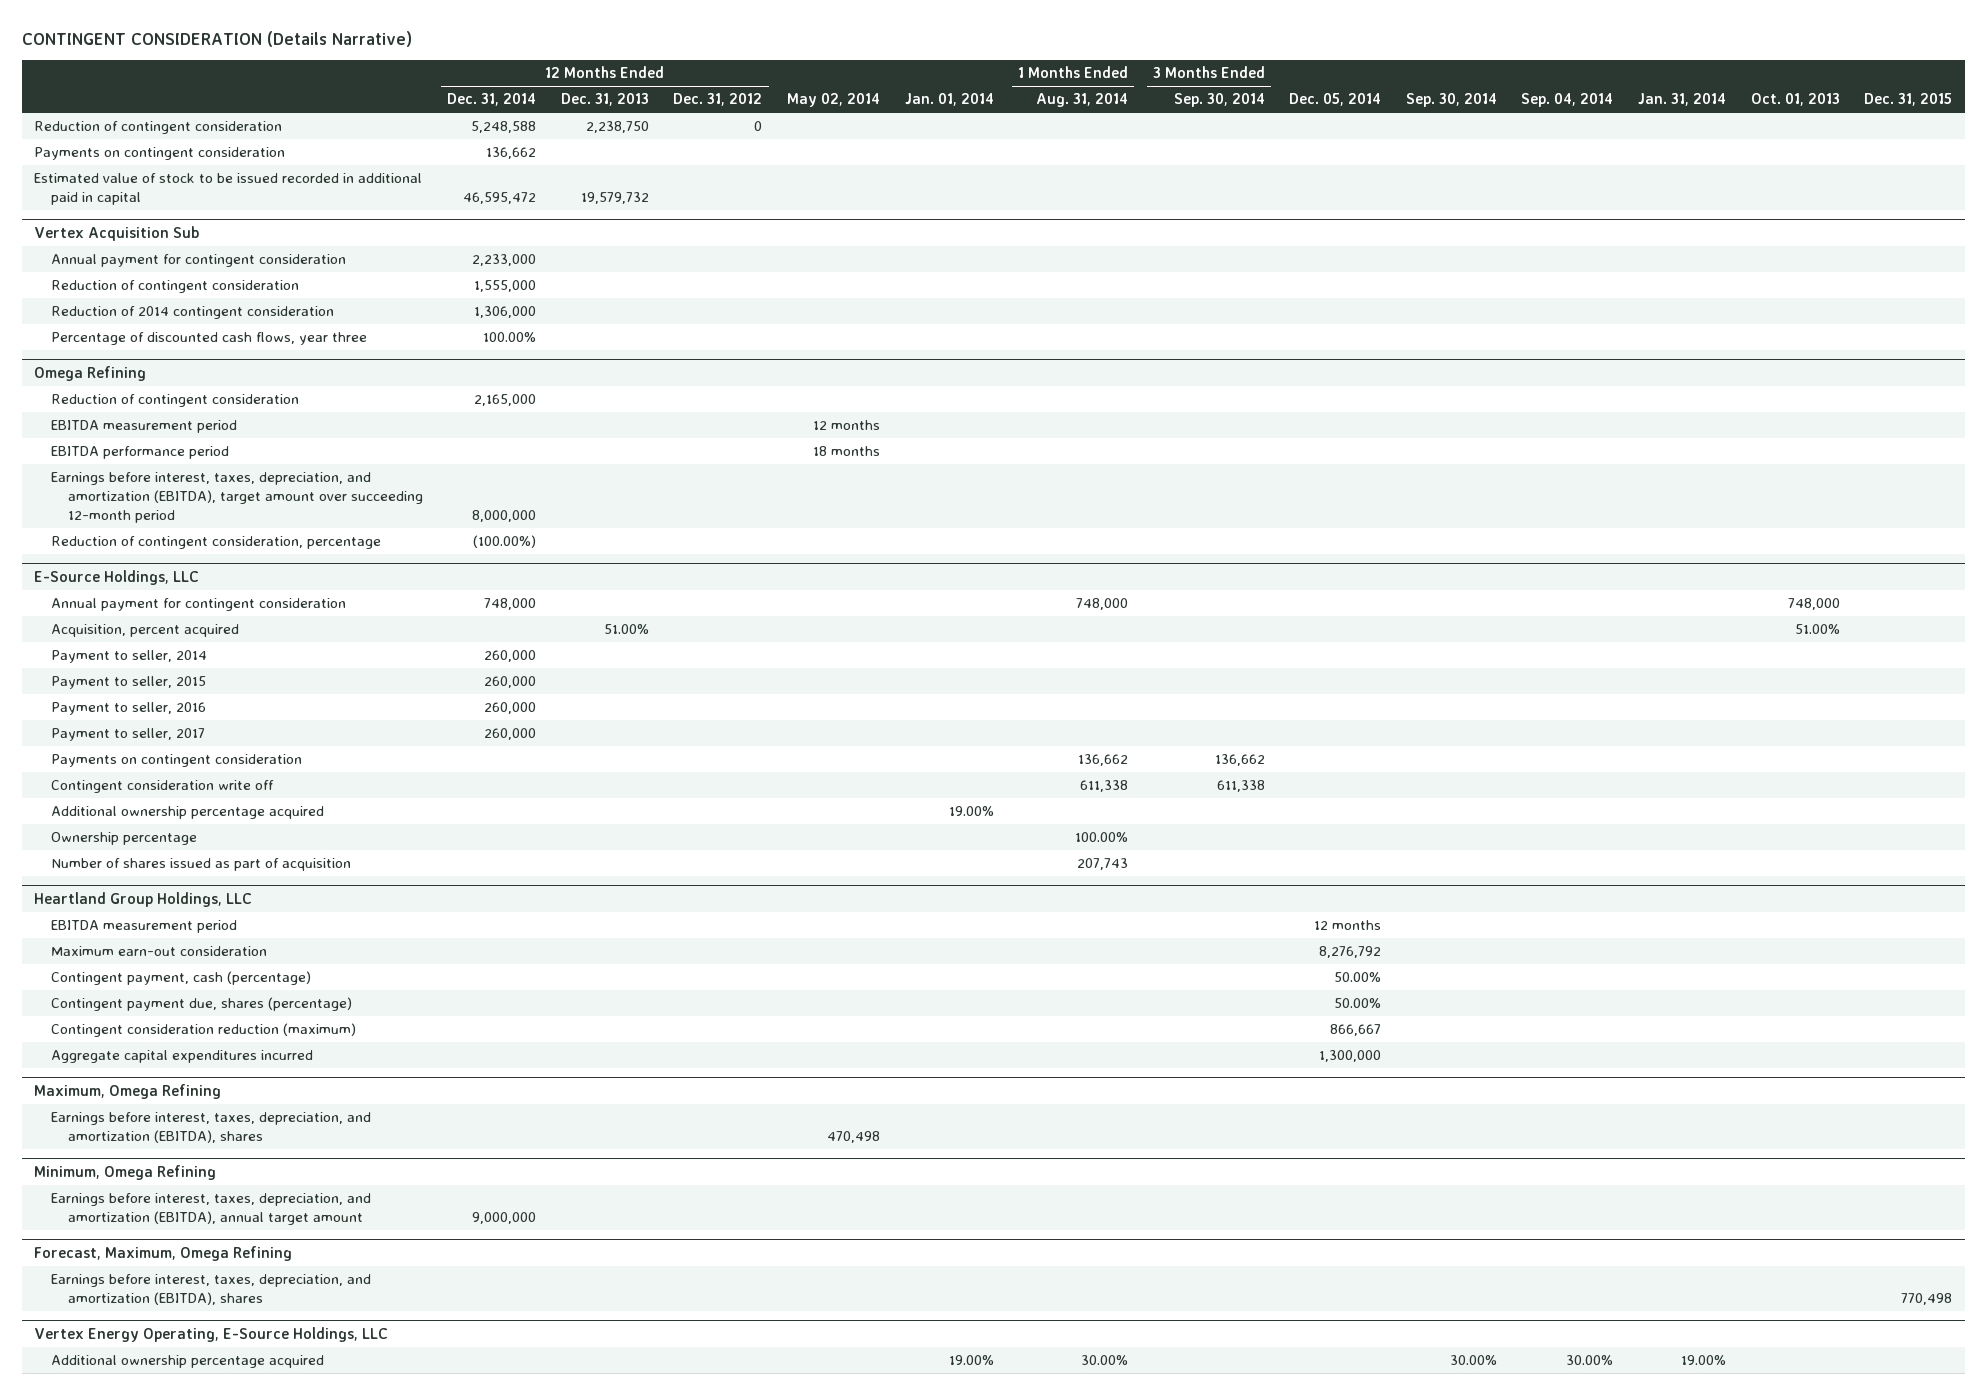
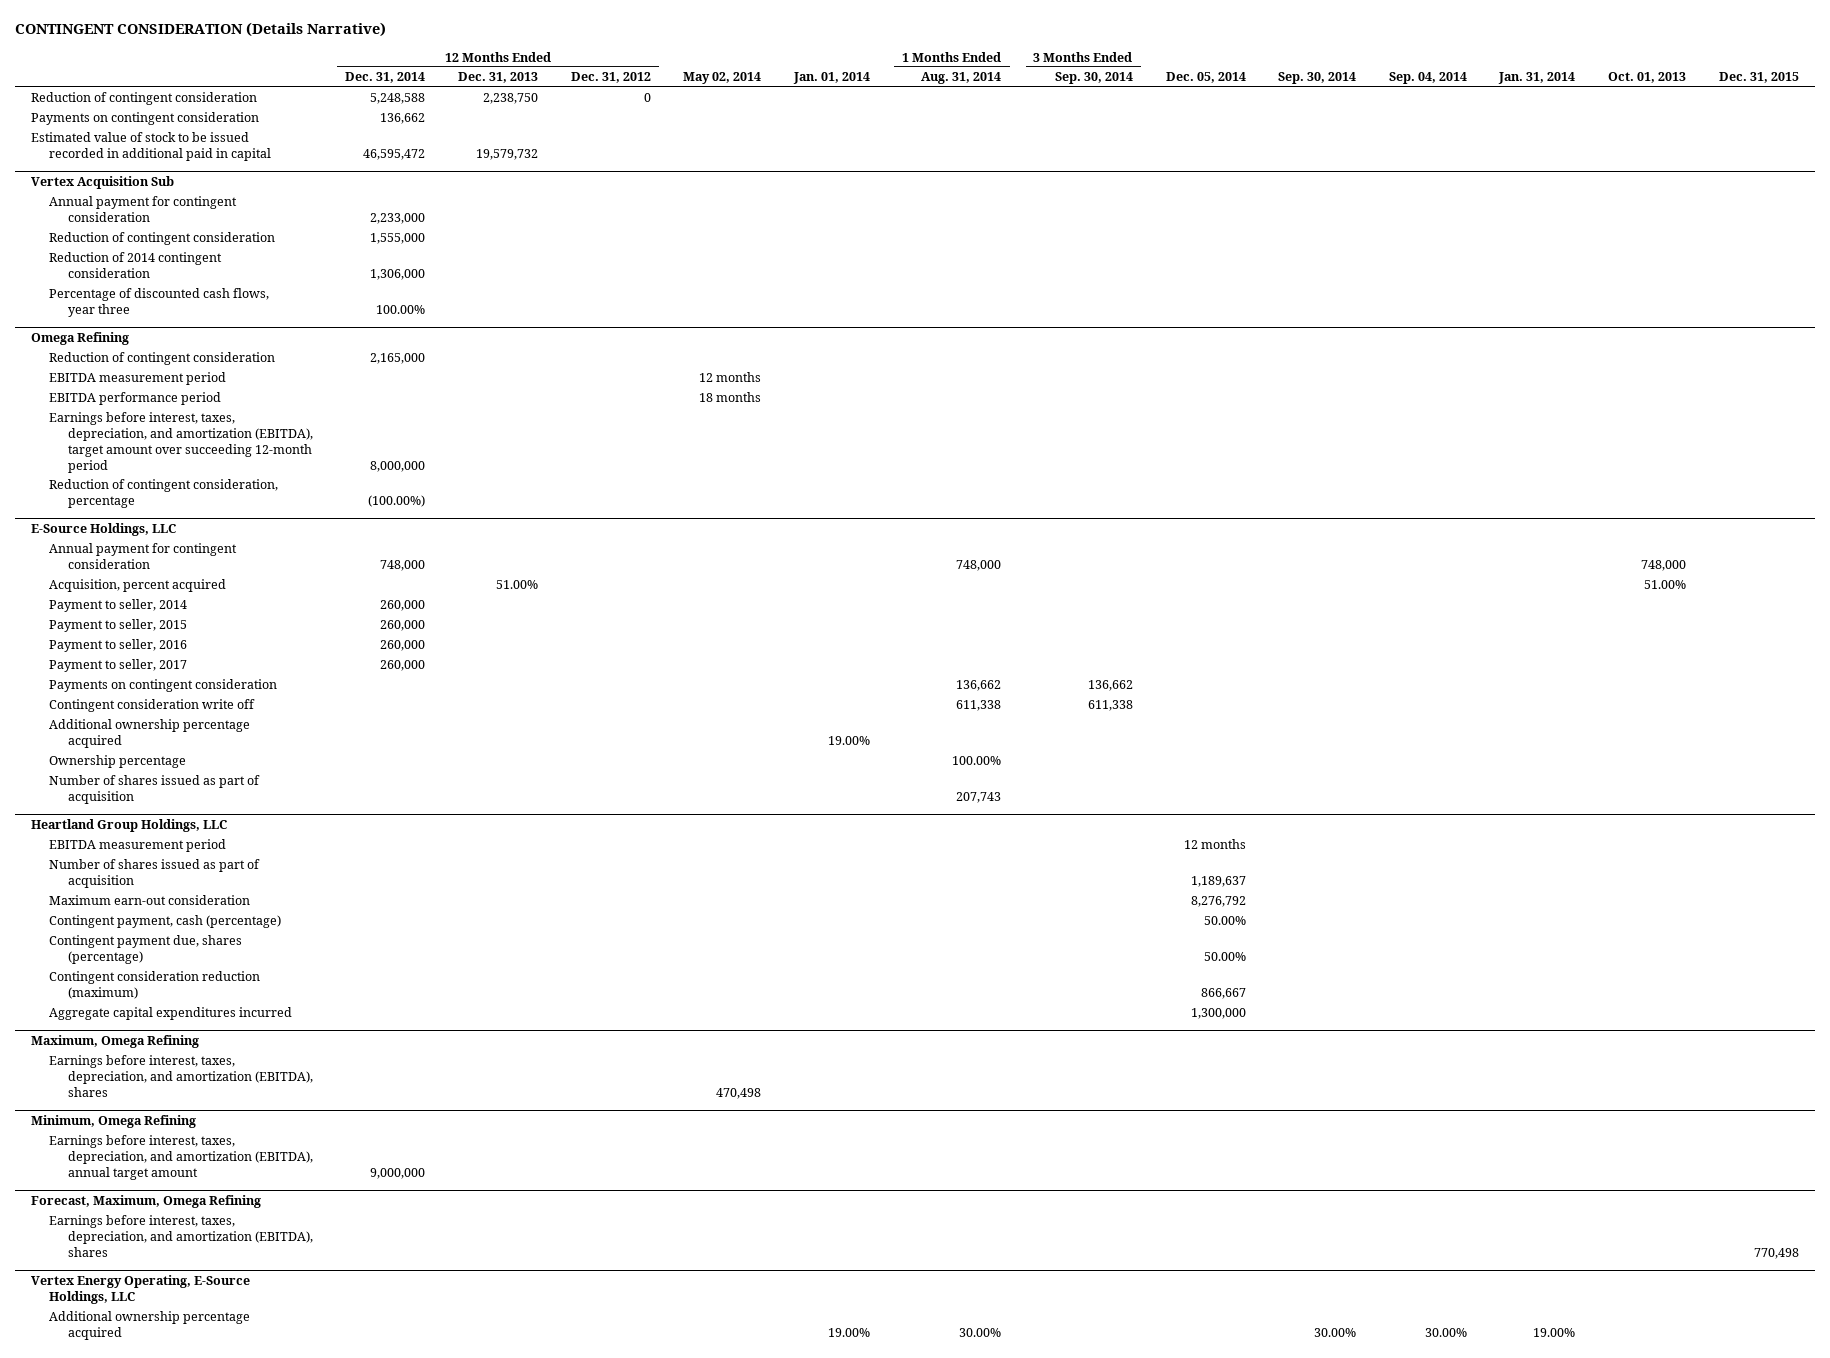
none -> [49,859,261,889] Number of shares issued as part of acquisition

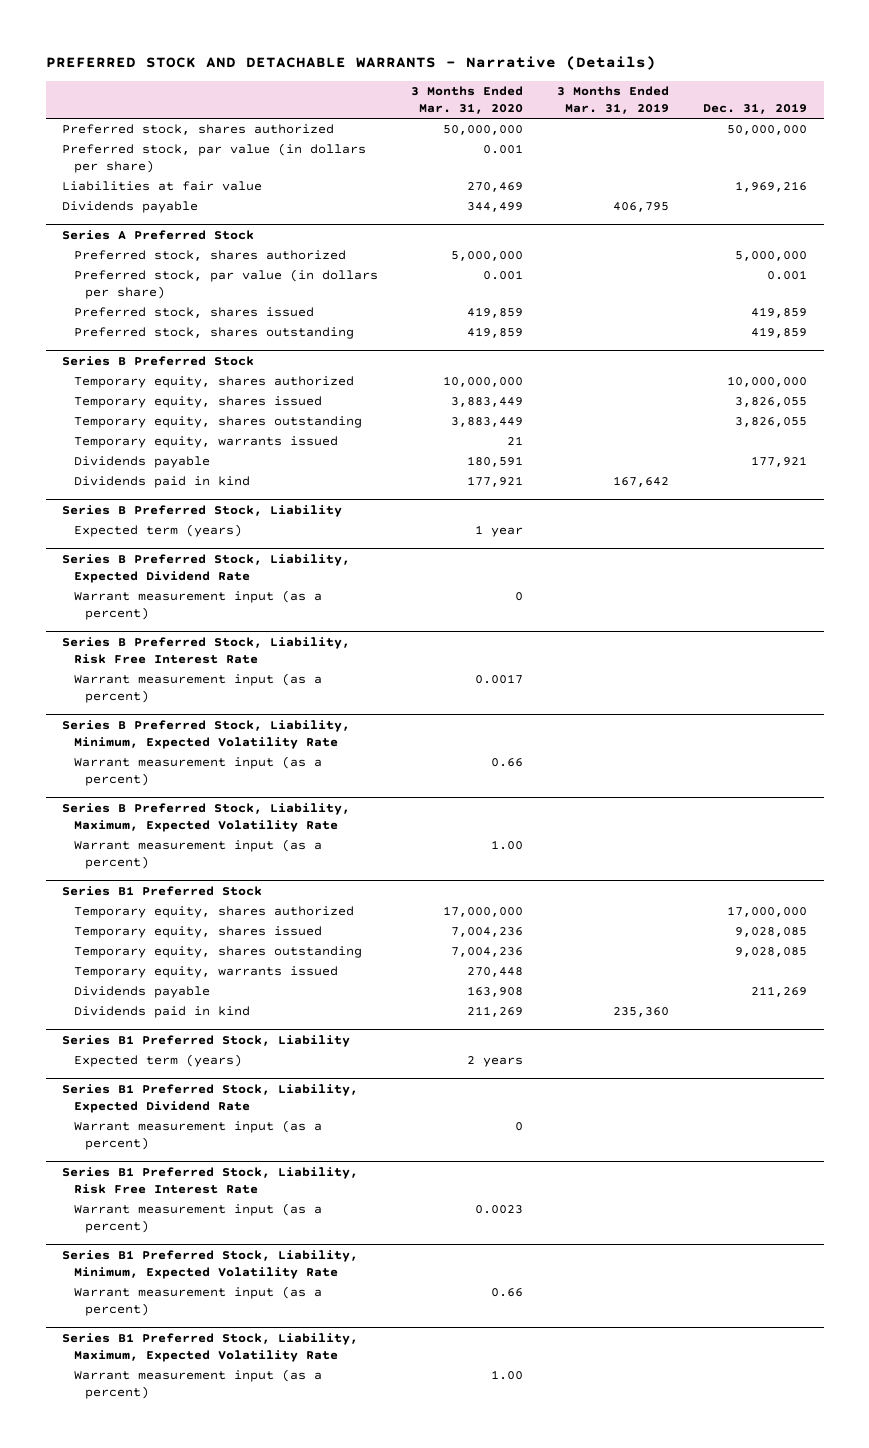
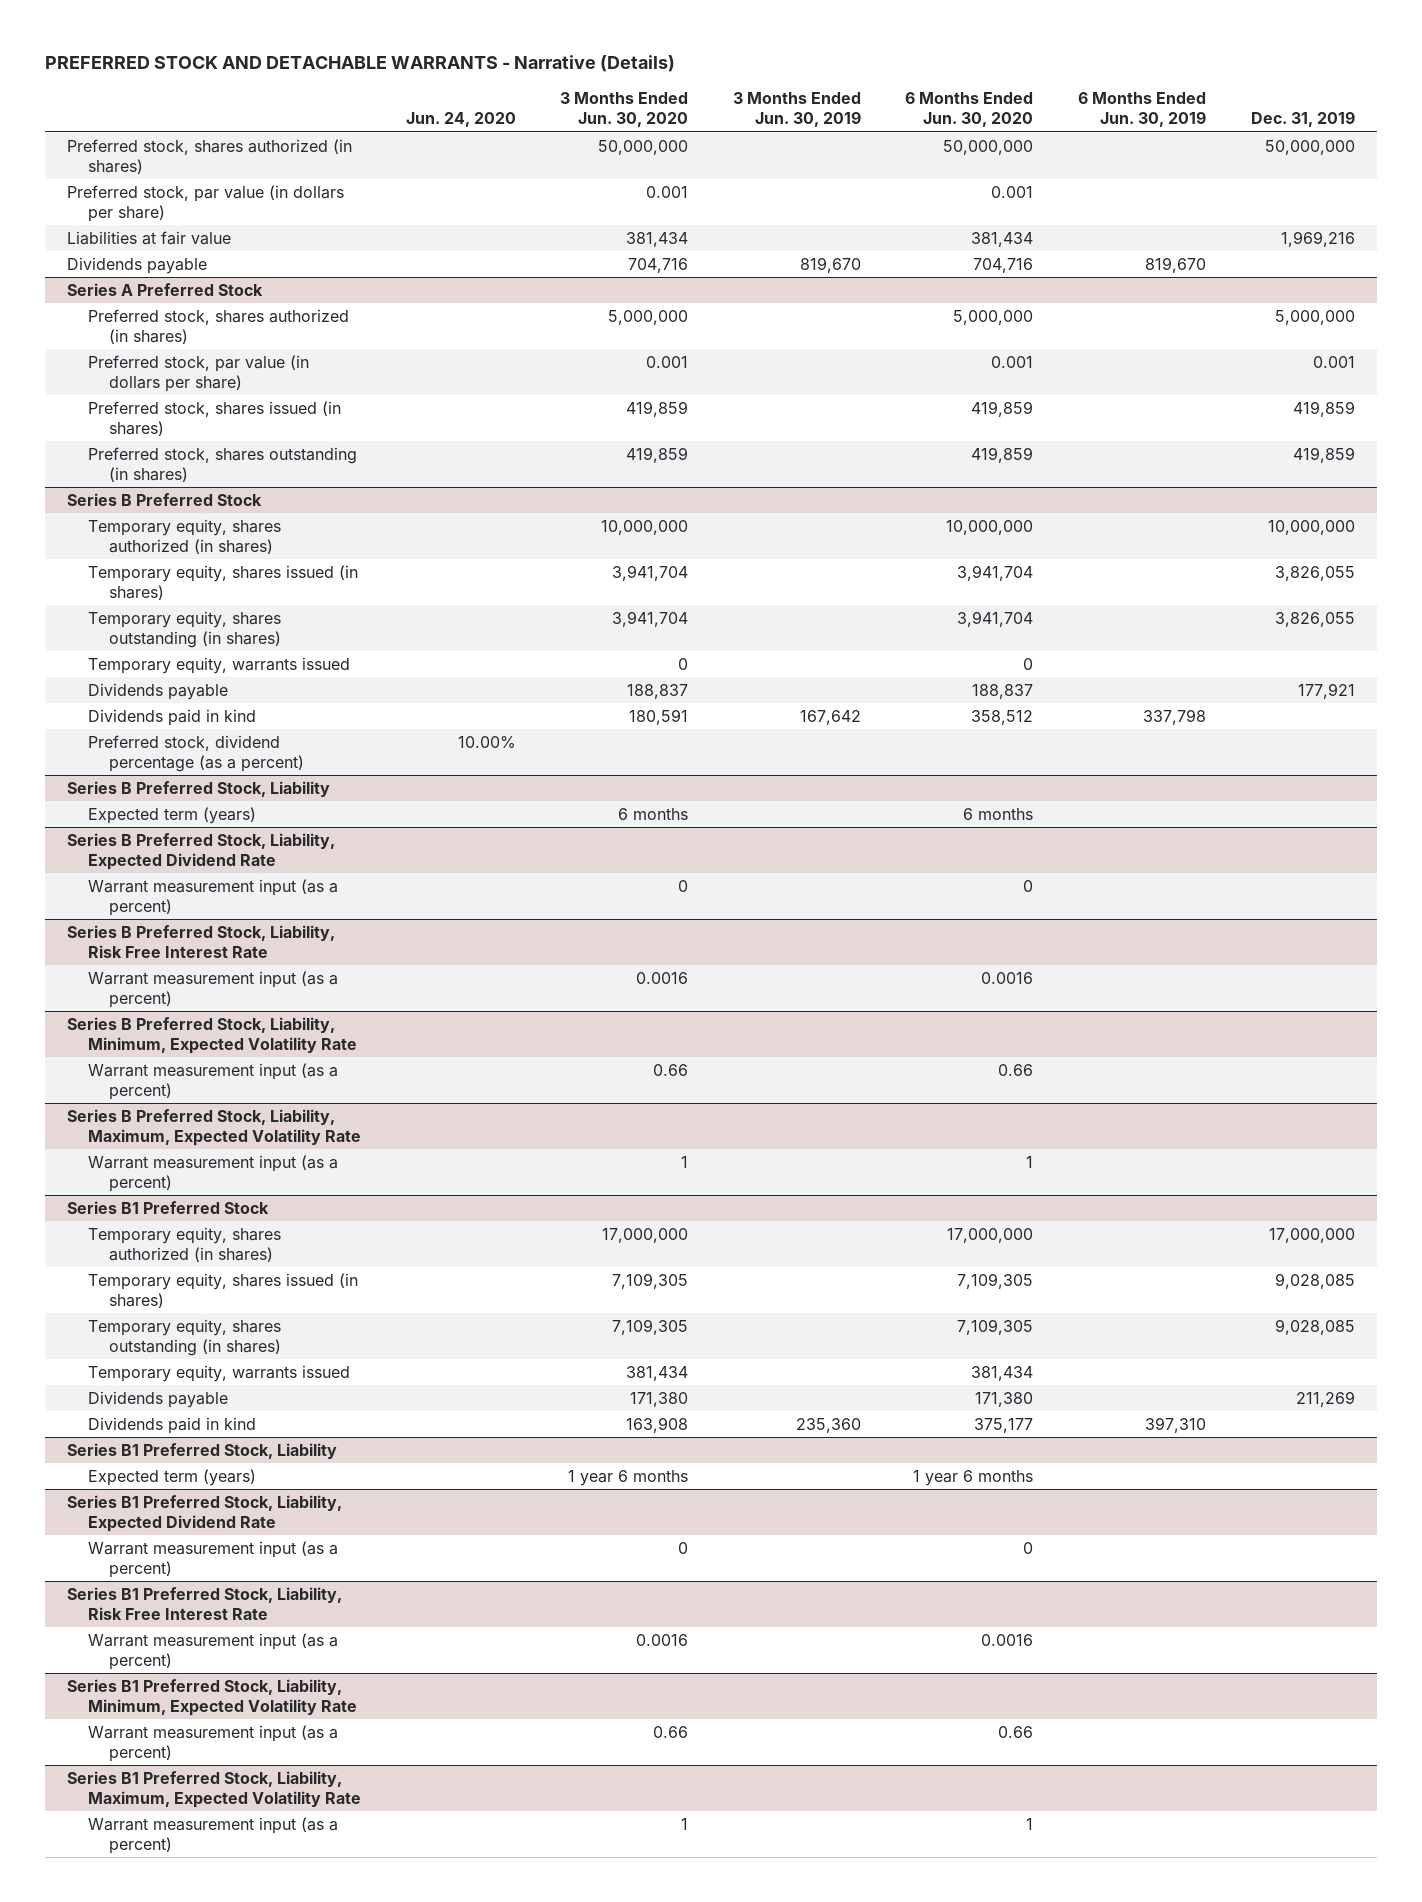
[411,86,524,115] 3 Months Ended Mar. 31, 2020 -> none
[557,86,670,115] 3 Months Ended Mar. 31, 2019 -> none
none -> [405,112,516,128] Jun. 24, 2020
none -> [560,91,689,128] 3 Months Ended Jun. 30, 2020
none -> [732,91,861,128] 3 Months Ended Jun. 30, 2019
none -> [905,91,1034,128] 6 Months Ended Jun. 30, 2020
none -> [1078,91,1207,128] 6 Months Ended Jun. 30, 2019
[62,124,335,136] Preferred stock, shares authorized -> [66,138,352,175] Preferred stock, shares authorized (in shares)
[73,250,346,262] Preferred stock, shares authorized -> [88,308,350,345] Preferred stock, shares authorized (in shares)
[73,307,314,319] Preferred stock, shares issued -> [88,400,342,437] Preferred stock, shares issued (in shares)
[73,327,354,340] Preferred stock, shares outstanding -> [88,446,358,483] Preferred stock, shares outstanding (in shares)
[73,376,354,389] Temporary equity, shares authorized -> [88,518,282,555] Temporary equity, shares authorized (in shares)
[73,396,322,409] Temporary equity, shares issued -> [88,564,359,601] Temporary equity, shares issued (in shares)
[73,416,362,429] Temporary equity, shares outstanding -> [88,610,282,649] Temporary equity, shares outstanding (in shares)
none -> [88,734,305,773] Preferred stock, dividend percentage (as a percent)
[73,906,354,919] Temporary equity, shares authorized -> [88,1226,282,1263] Temporary equity, shares authorized (in shares)
[73,926,322,939] Temporary equity, shares issued -> [88,1272,359,1309] Temporary equity, shares issued (in shares)
[73,946,362,959] Temporary equity, shares outstanding -> [88,1318,282,1357] Temporary equity, shares outstanding (in shares)

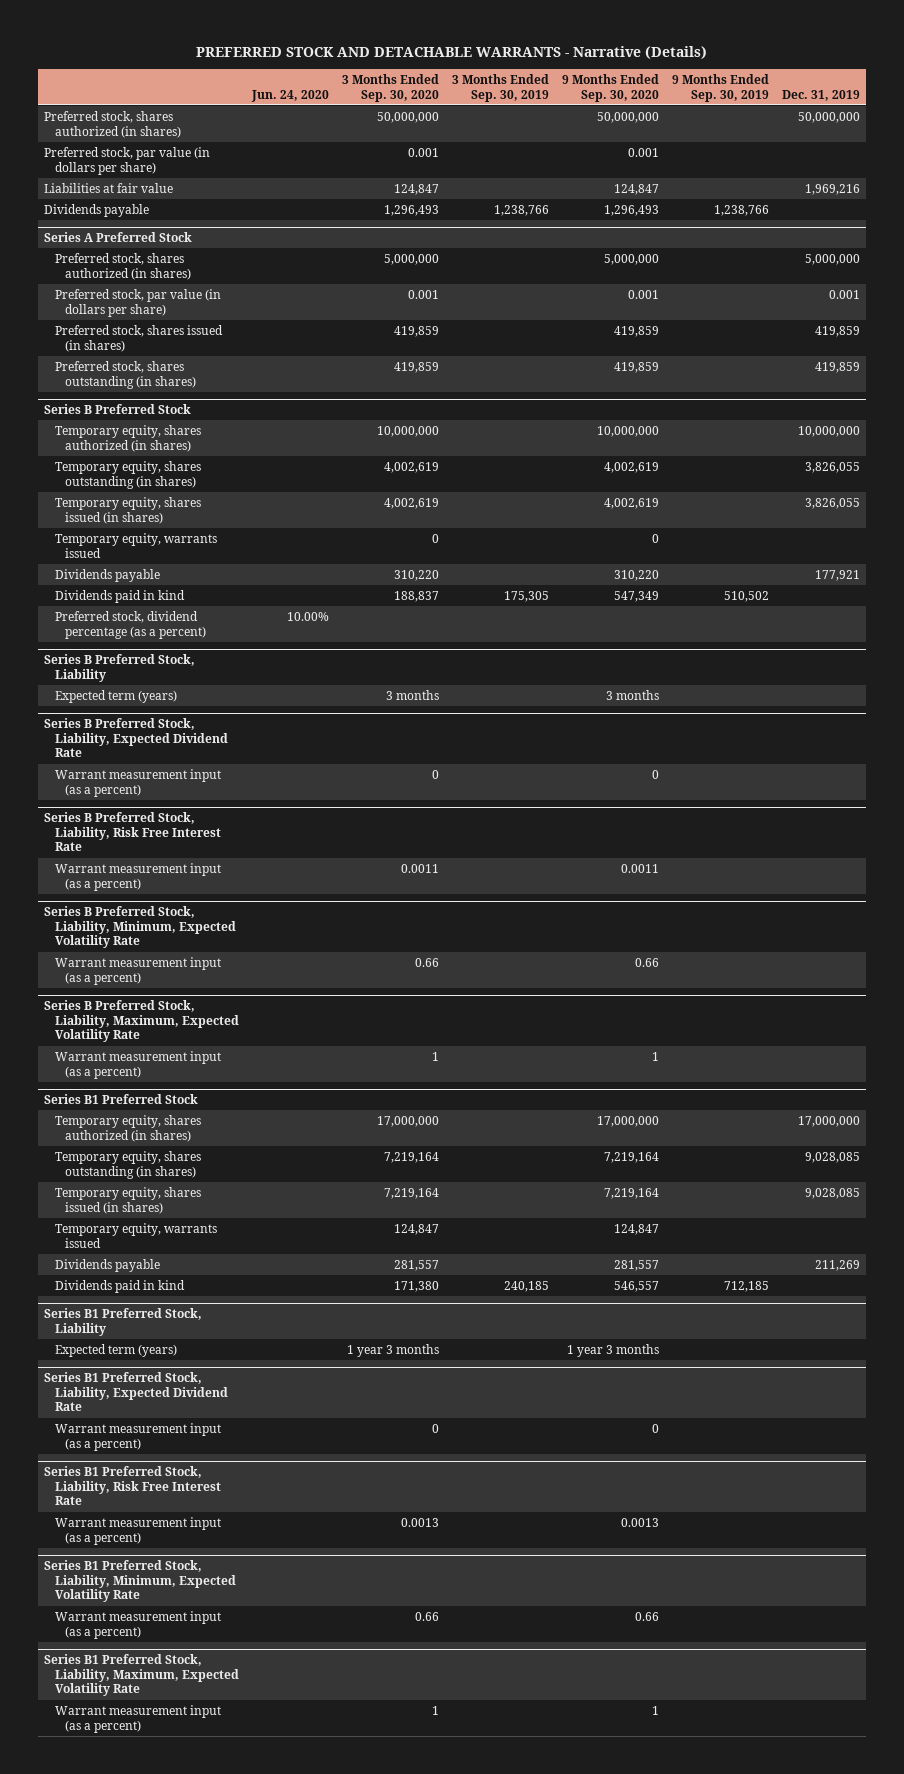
[560,91,689,128] 3 Months Ended Jun. 30, 2020 -> none
[732,91,861,128] 3 Months Ended Jun. 30, 2019 -> none
[905,91,1034,128] 6 Months Ended Jun. 30, 2020 -> none
[1078,91,1207,128] 6 Months Ended Jun. 30, 2019 -> none
none -> [341,74,439,102] 3 Months Ended Sep. 30, 2020
none -> [451,74,549,102] 3 Months Ended Sep. 30, 2019
none -> [561,74,659,102] 9 Months Ended Sep. 30, 2020
none -> [671,74,769,102] 9 Months Ended Sep. 30, 2019
[88,564,359,601] Temporary equity, shares issued (in shares) -> [54,496,201,524] Temporary equity, shares issued (in shares)
[88,1272,359,1309] Temporary equity, shares issued (in shares) -> [54,1186,201,1214] Temporary equity, shares issued (in shares)

